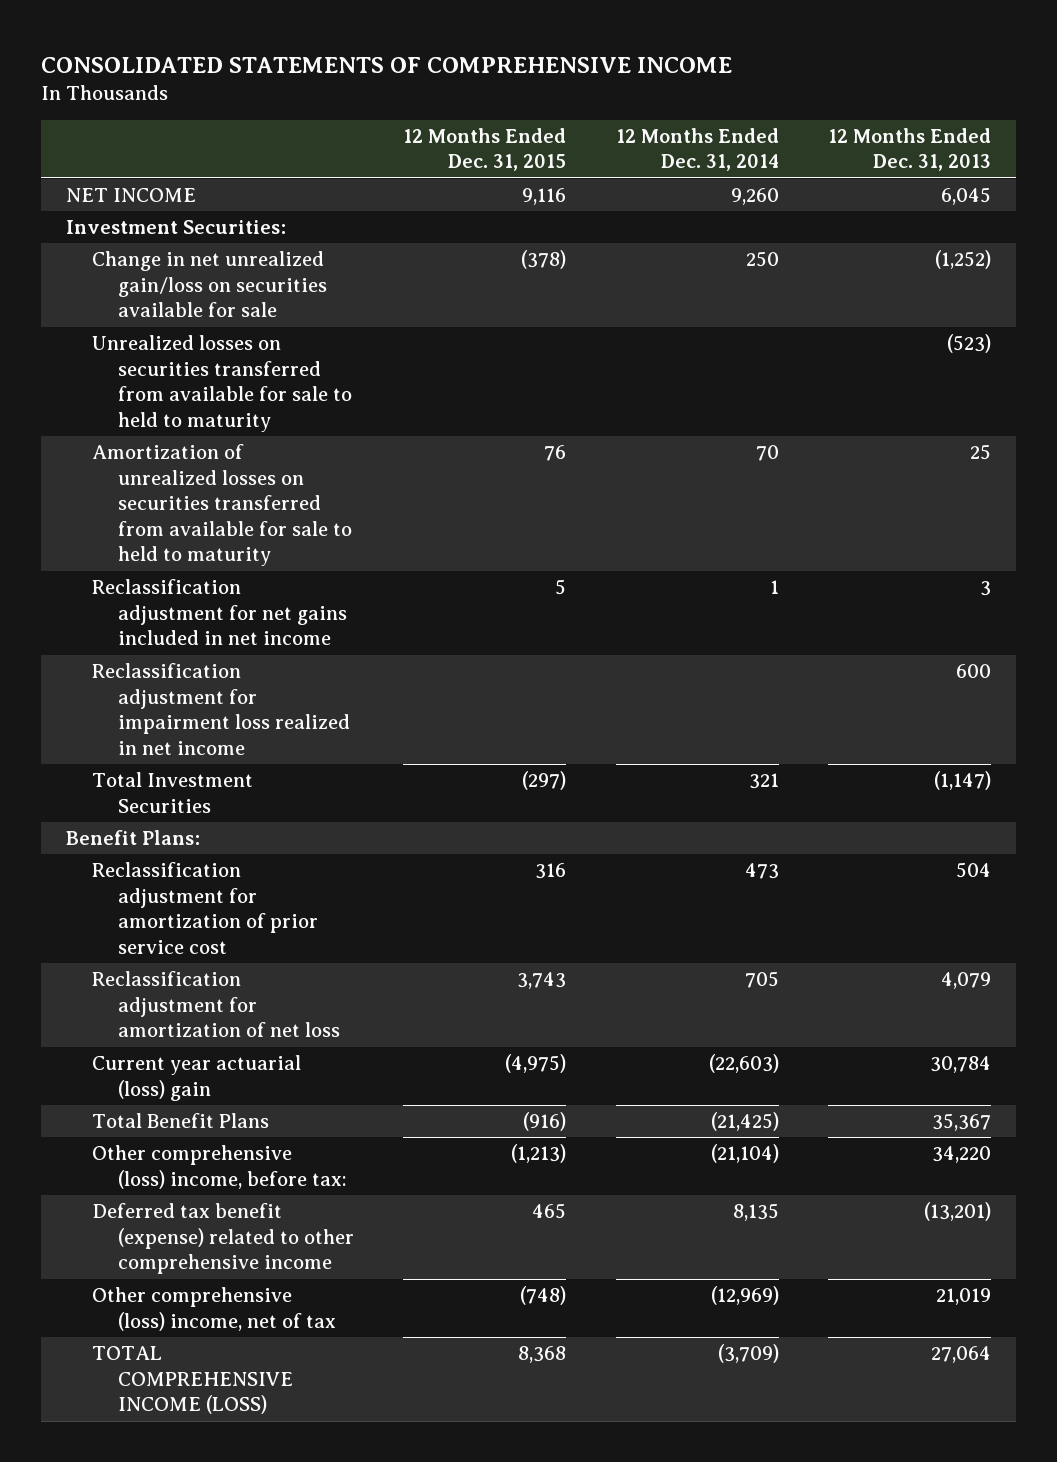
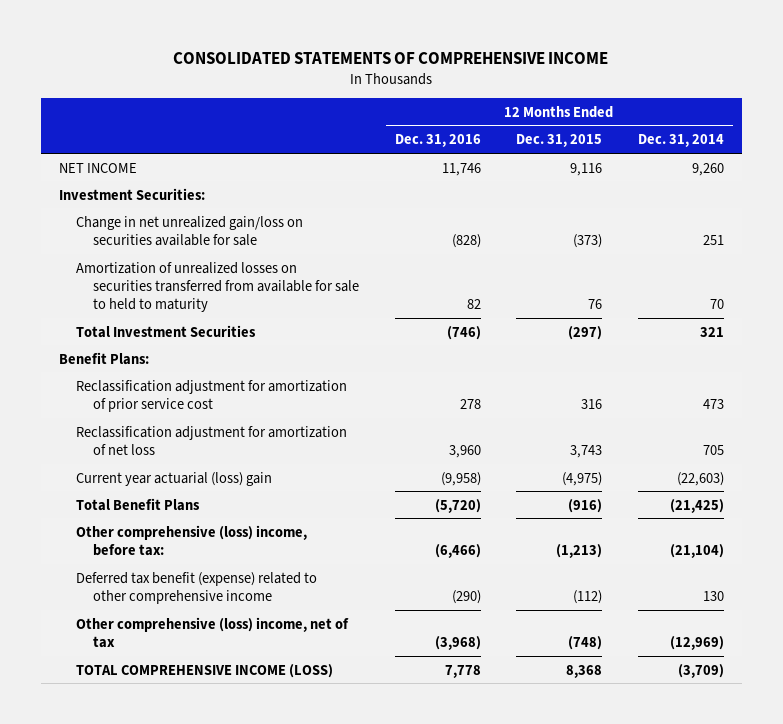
[828,127,992,172] 12 Months Ended Dec. 31, 2013 -> none
none -> [394,134,481,148] Dec. 31, 2016
[91,335,352,432] Unrealized losses on securities transferred from available for sale to held to maturity -> none
[521,250,567,270] (378) -> [573,233,603,248] (373)
[745,251,779,268] 250 -> [702,234,724,245] 251
[91,579,347,646] Reclassification adjustment for net gains included in net income -> none
[91,663,350,755] Reclassification adjustment for impairment loss realized in net income -> none
[532,1203,567,1220] 465 -> [573,589,603,604] (112)
[732,1203,779,1222] 8,135 -> [702,590,724,601] 130

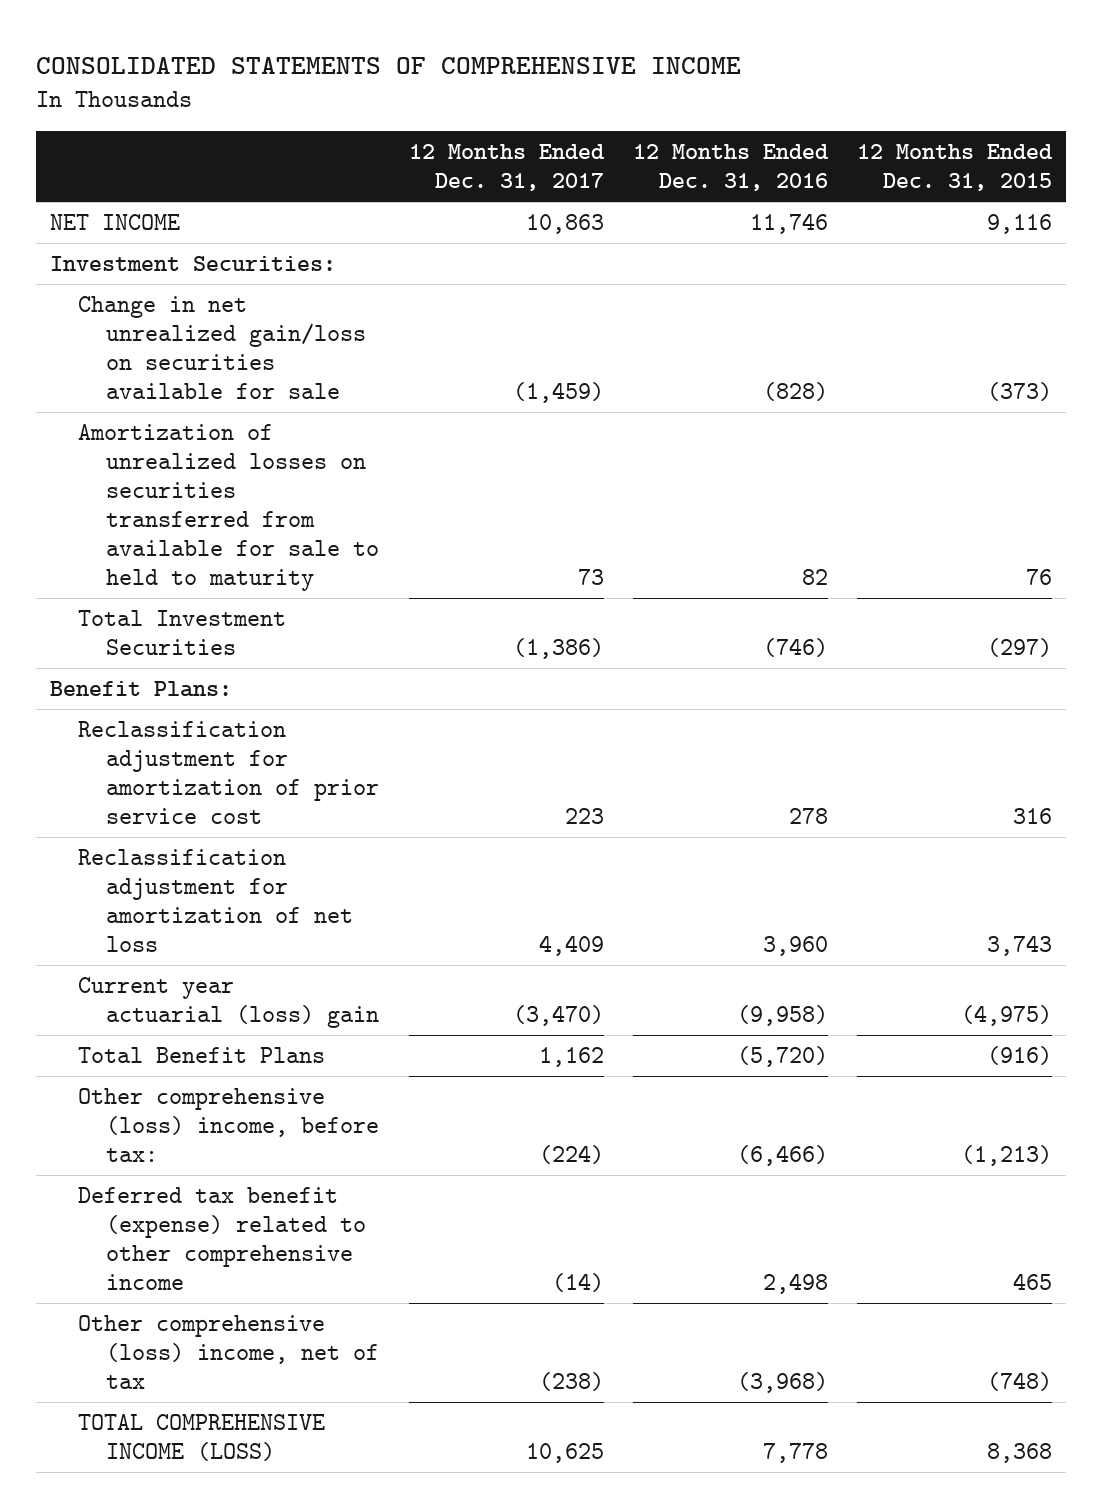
[637,134,724,148] Dec. 31, 2014 -> none
none -> [408,144,605,192] 12 Months Ended Dec. 31, 2017
[451,589,481,604] (290) -> [762,1273,828,1295] 2,498
[573,589,603,604] (112) -> [1012,1273,1052,1291] 465

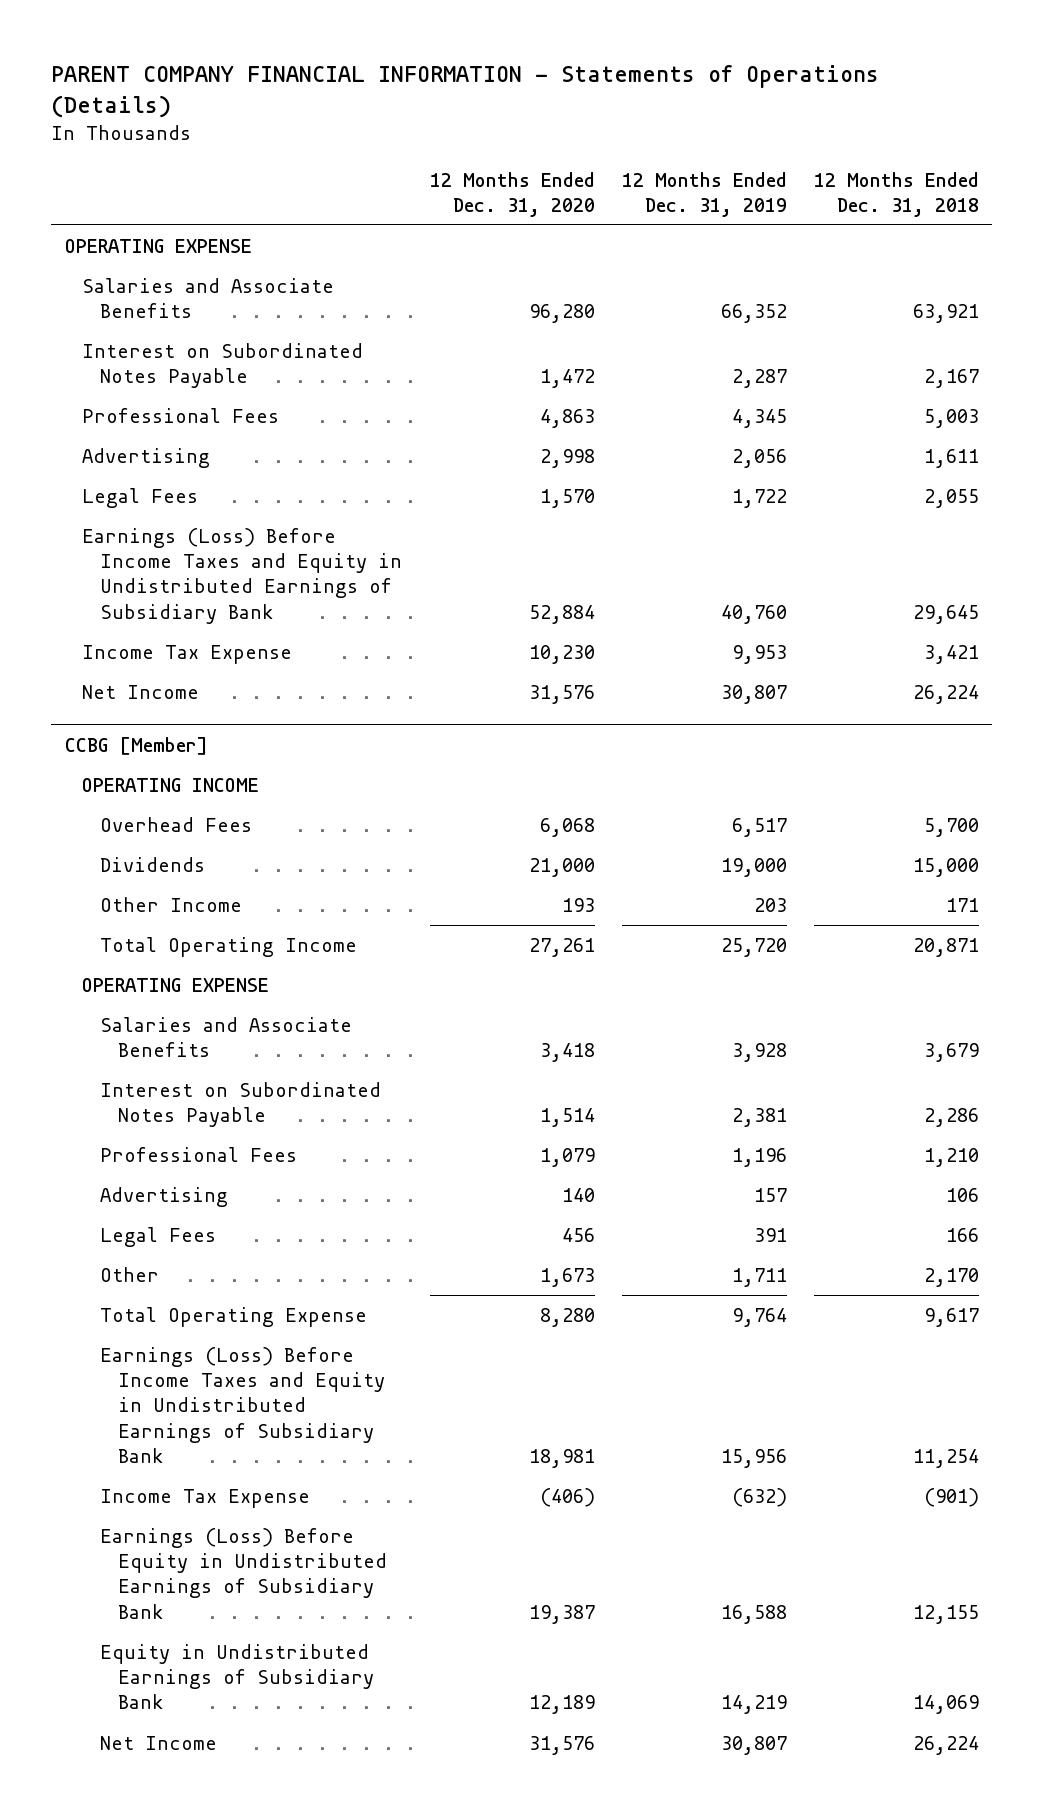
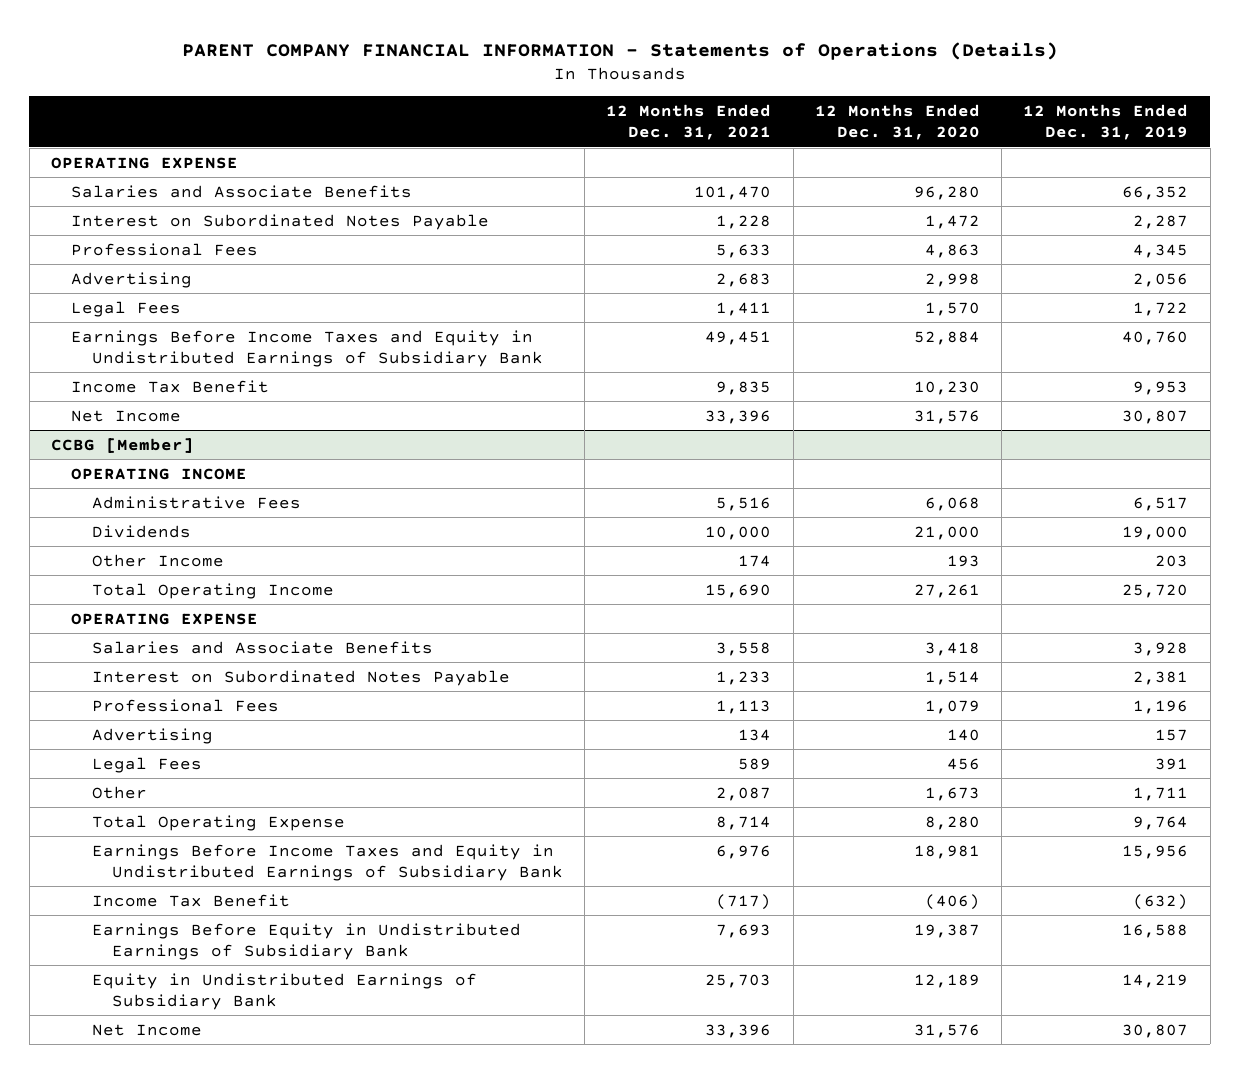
[813,171,979,217] 12 Months Ended Dec. 31, 2018 -> none
none -> [606,104,772,141] 12 Months Ended Dec. 31, 2021
[82,527,403,624] Earnings (Loss) Before Income Taxes and Equity in Undistributed Earnings of Subsidiary Bank -> [71,329,543,367] Earnings Before Income Taxes and Equity in Undistributed Earnings of Subsidiary Bank
[82,644,293,664] Income Tax Expense -> [71,379,270,393] Income Tax Benefit
[100,816,253,832] Overhead Fees -> [91,495,301,509] Administrative Fees
[100,1346,386,1463] Earnings (Loss) Before Income Taxes and Equity in Undistributed Earnings of Subsidiary Bank -> [91,843,564,881] Earnings Before Income Taxes and Equity in Undistributed Earnings of Subsidiary Bank
[100,1488,311,1508] Income Tax Expense -> [91,893,290,907] Income Tax Benefit
[100,1527,388,1619] Earnings (Loss) Before Equity in Undistributed Earnings of Subsidiary Bank -> [91,922,521,960] Earnings Before Equity in Undistributed Earnings of Subsidiary Bank

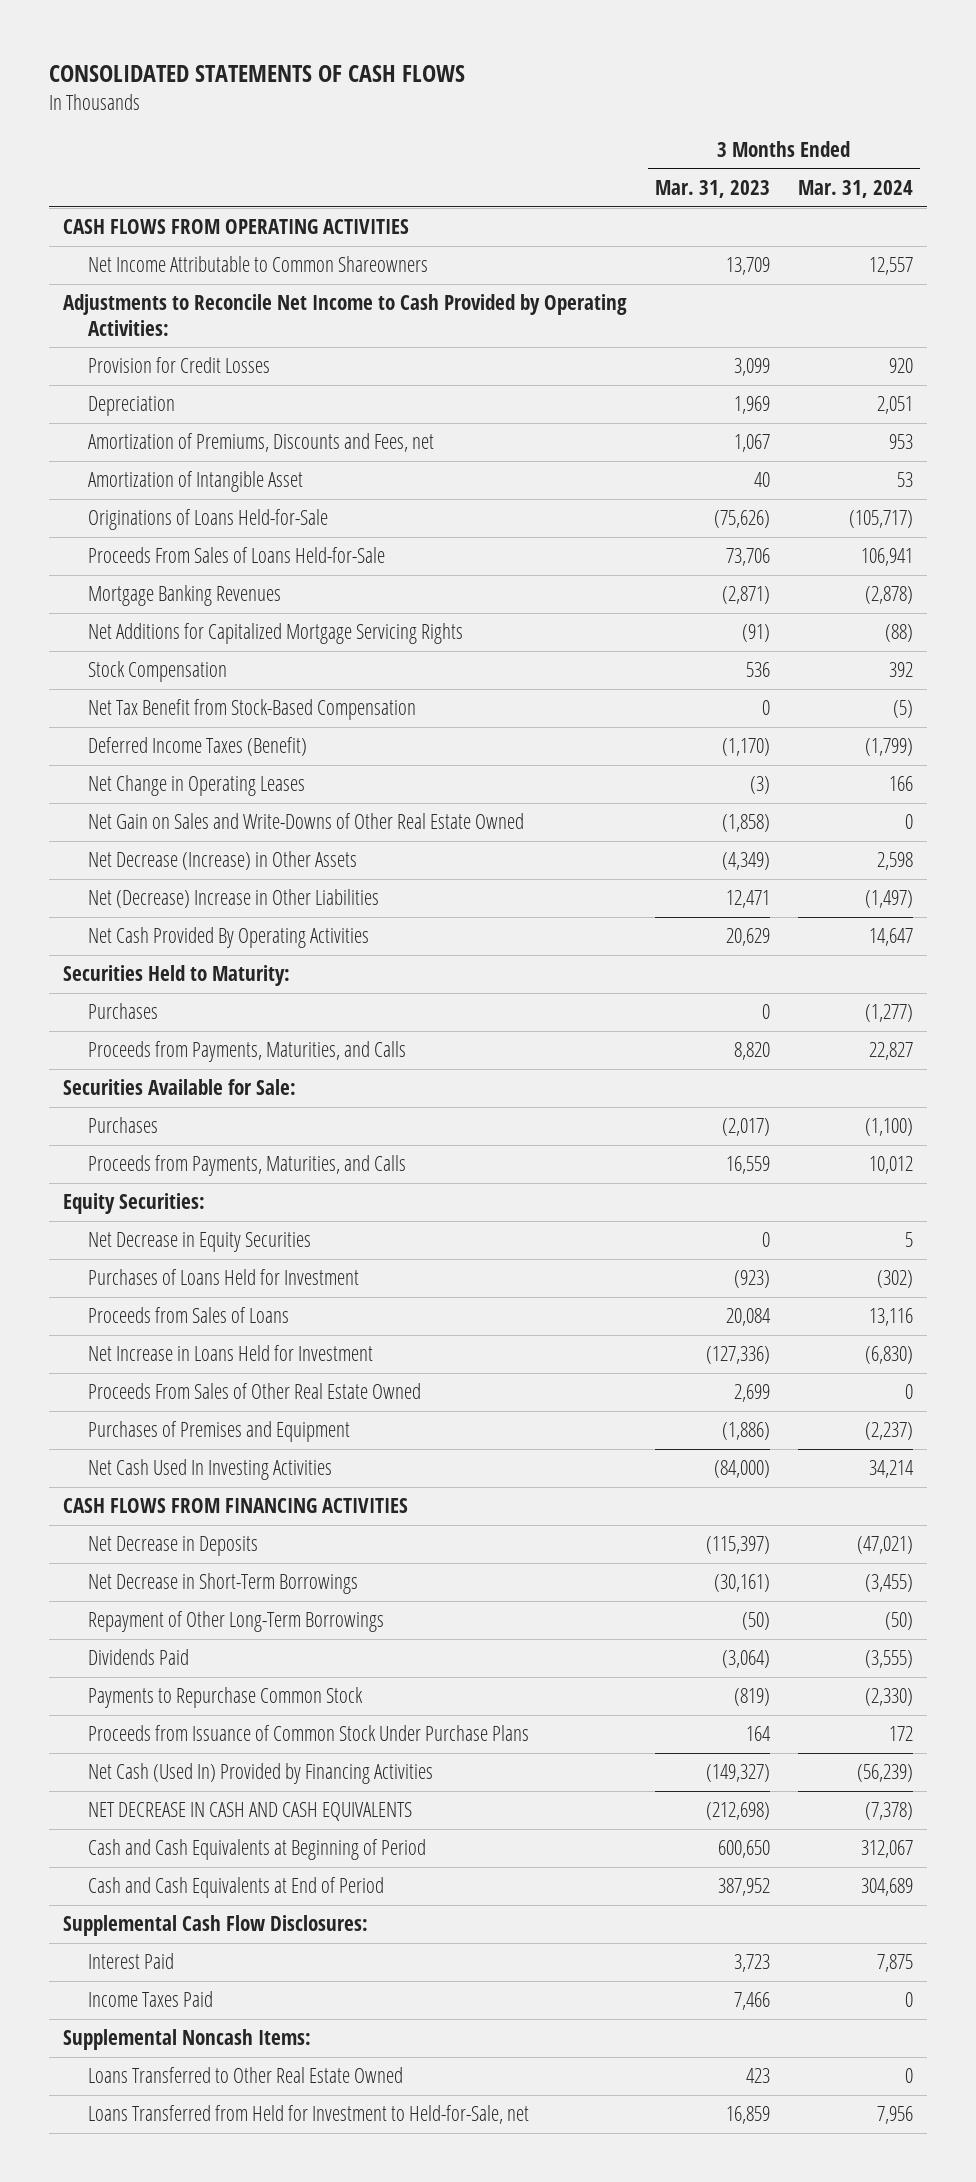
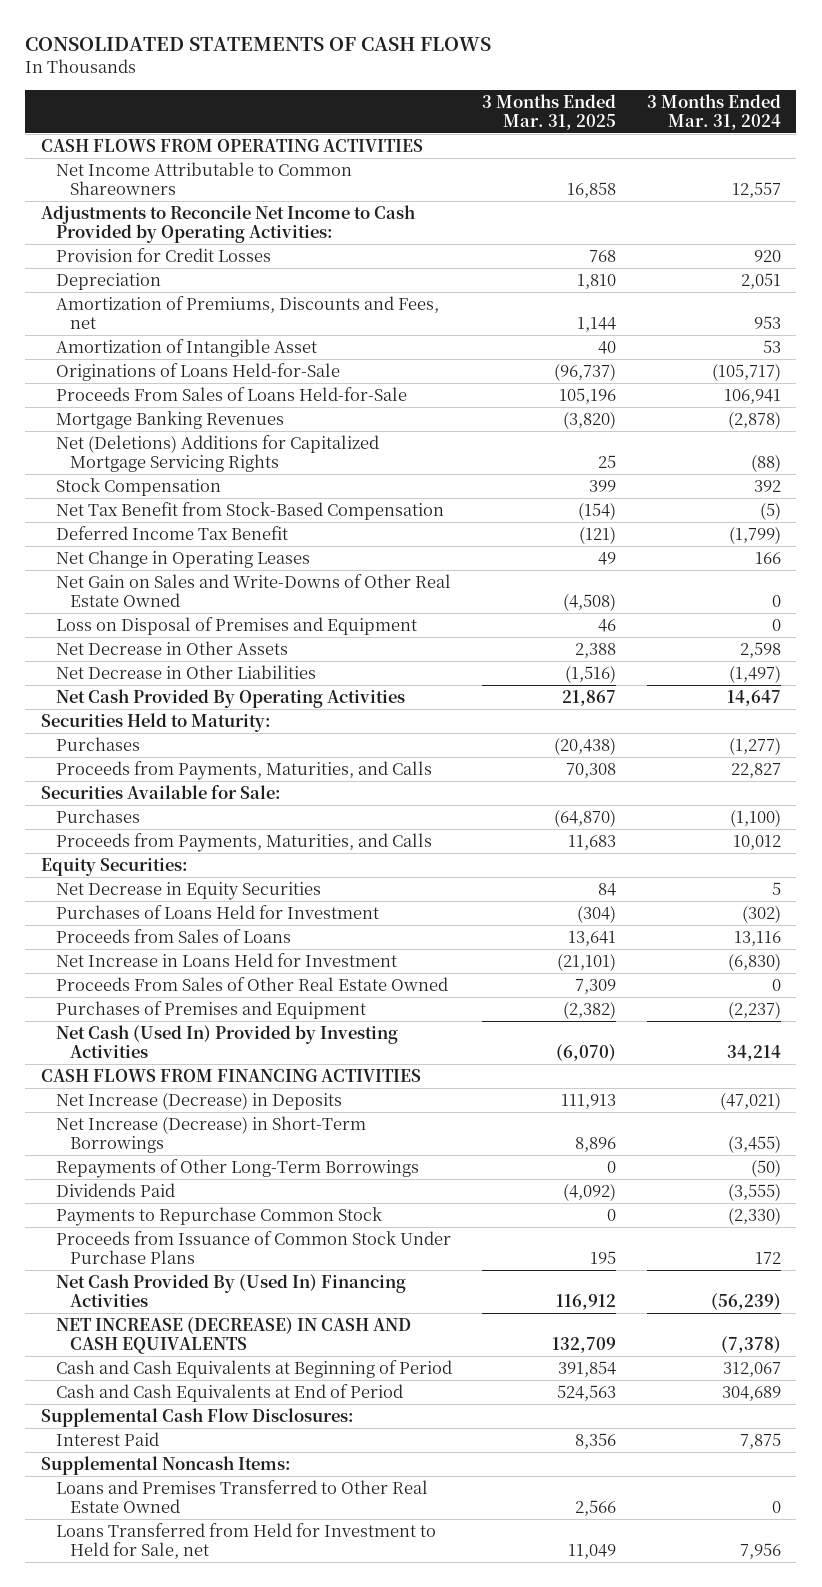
[655,180,771,199] Mar. 31, 2023 -> none
none -> [482,93,617,130] 3 Months Ended Mar. 31, 2025
[88,623,464,645] Net Additions for Capitalized Mortgage Servicing Rights -> [55,435,379,473] Net (Deletions) Additions for Capitalized Mortgage Servicing Rights
[88,737,308,757] Deferred Income Taxes (Benefit) -> [55,526,288,541] Deferred Income Tax Benefit
none -> [55,617,417,636] Loss on Disposal of Premises and Equipment
[88,851,358,871] Net Decrease (Increase) in Other Assets -> [55,641,288,656] Net Decrease in Other Assets
[88,889,380,909] Net (Decrease) Increase in Other Liabilities -> [55,665,316,680] Net Decrease in Other Liabilities
[88,1459,333,1481] Net Cash Used In Investing Activities -> [55,1025,398,1059] Net Cash (Used In) Provided by Investing Activities
[88,1536,259,1557] Net Decrease in Deposits -> [55,1092,342,1111] Net Increase (Decrease) in Deposits
[88,1573,359,1595] Net Decrease in Short-Term Borrowings -> [55,1116,366,1154] Net Increase (Decrease) in Short-Term Borrowings
[88,1611,385,1633] Repayment of Other Long-Term Borrowings -> [55,1159,419,1179] Repayments of Other Long-Term Borrowings
[88,1763,434,1785] Net Cash (Used In) Provided by Financing Activities -> [55,1274,406,1308] Net Cash Provided By (Used In) Financing Activities
[88,1802,413,1822] NET DECREASE IN CASH AND CASH EQUIVALENTS -> [55,1317,411,1355] NET INCREASE (DECREASE) IN CASH AND CASH EQUIVALENTS
[88,1991,214,2008] Income Taxes Paid -> none
[88,2067,404,2084] Loans Transferred to Other Real Estate Owned -> [55,1480,428,1514] Loans and Premises Transferred to Other Real Estate Owned
[88,2105,530,2125] Loans Transferred from Held for Investment to Held-for-Sale, net -> [55,1523,436,1560] Loans Transferred from Held for Investment to Held for Sale, net

